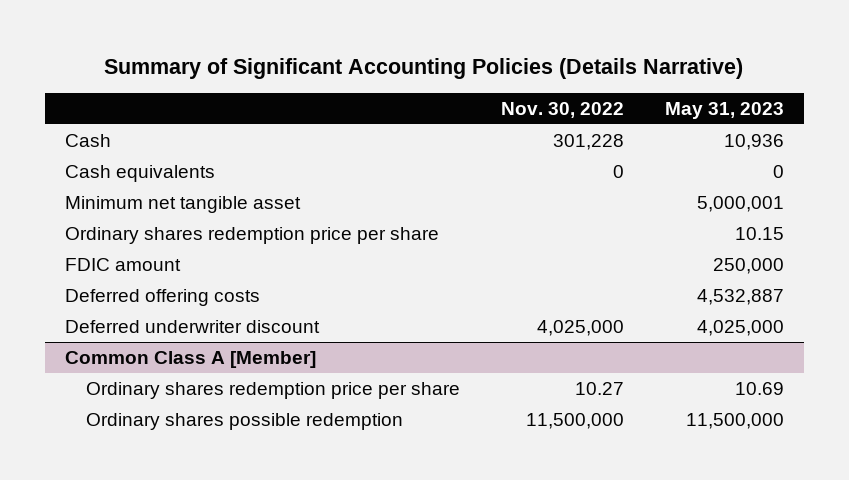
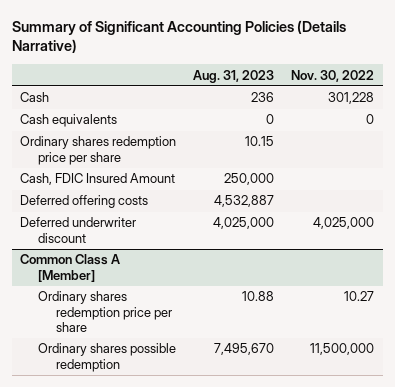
[664,101,784,119] May 31, 2023 -> none
none -> [193,69,275,83] Aug. 31, 2023
[65,195,302,213] Minimum net tangible asset -> none
[65,257,182,271] FDIC amount -> [20,173,176,186] Cash, FDIC Insured Amount

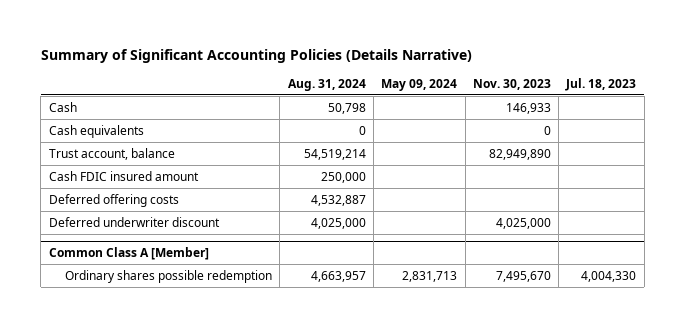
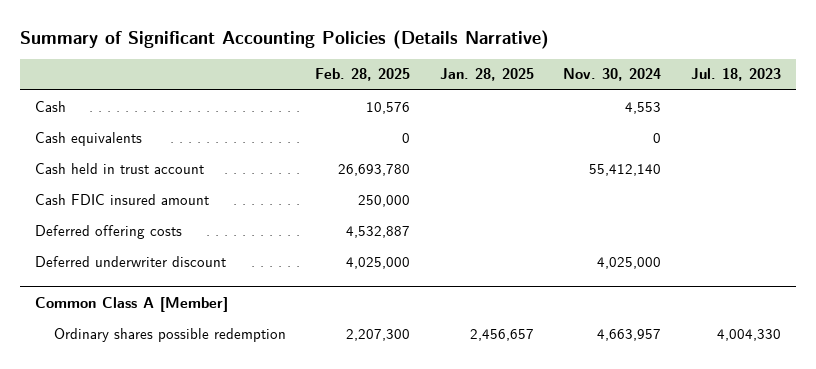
[287,78,366,91] Aug. 31, 2024 -> none
[381,78,458,91] May 09, 2024 -> none
[472,78,551,90] Nov. 30, 2023 -> none
none -> [315,68,411,82] Feb. 28, 2025
none -> [439,68,534,82] Jan. 28, 2025
none -> [563,68,662,82] Nov. 30, 2024
[48,147,175,160] Trust account, balance -> [34,162,204,174] Cash held in trust account

